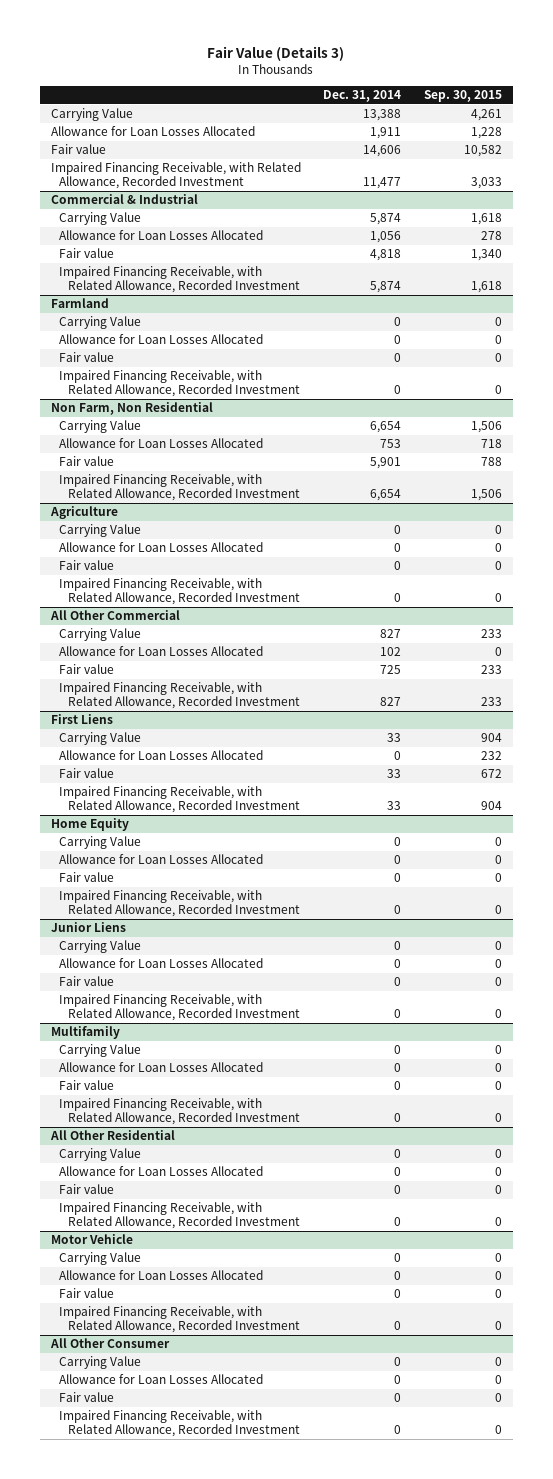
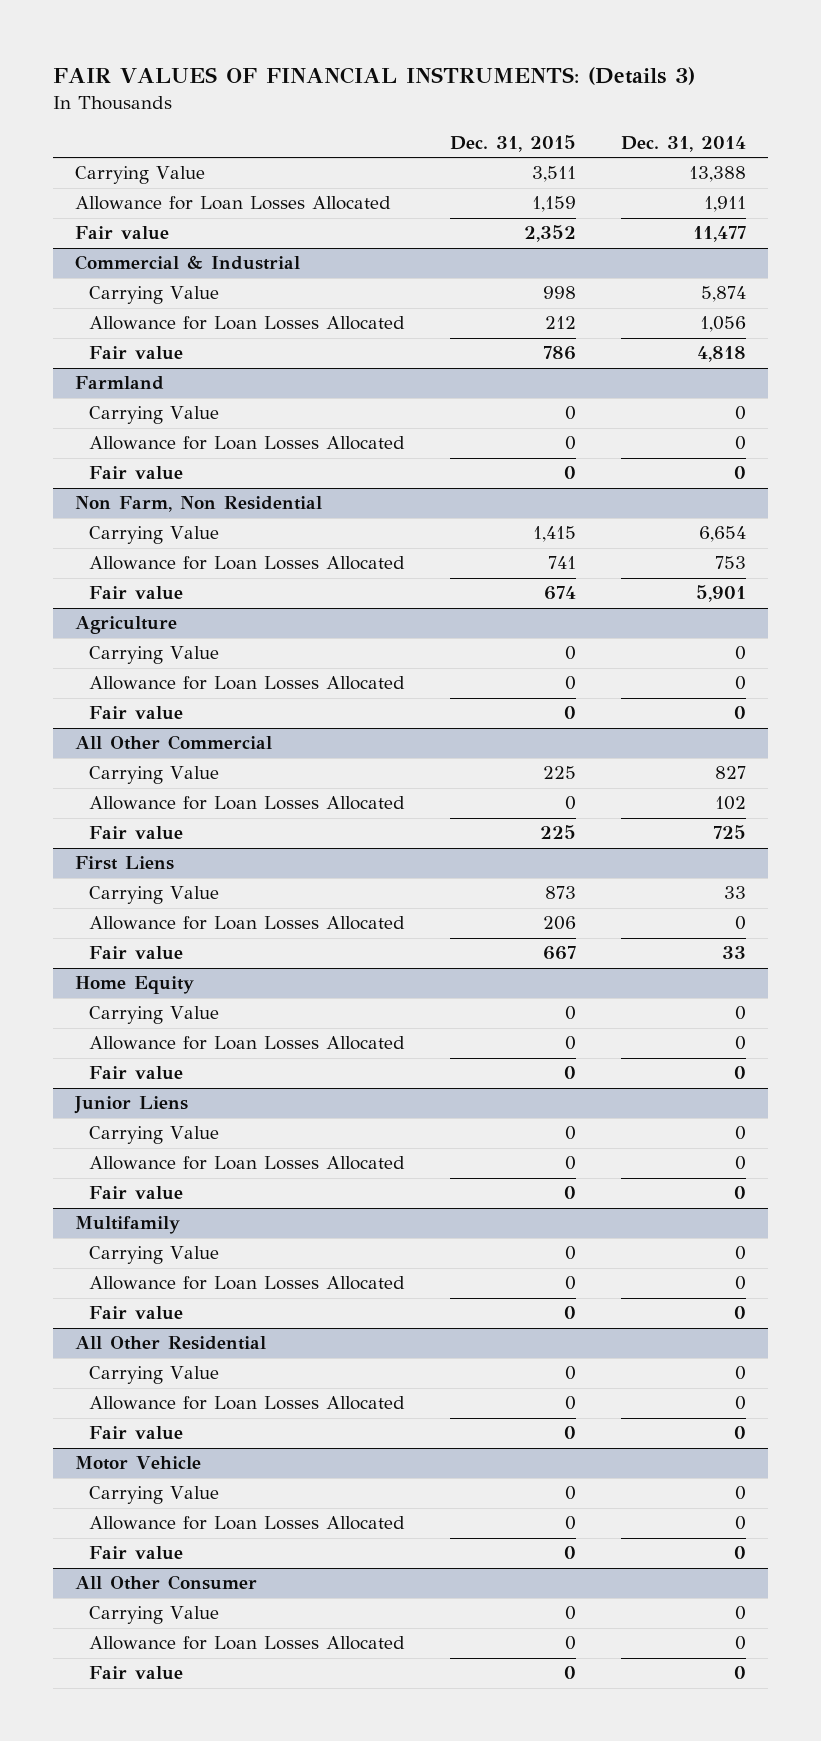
[207,45,345,61] Fair Value (Details 3) -> [52,66,695,85] FAIR VALUES OF FINANCIAL INSTRUMENTS: (Details 3)
[423,90,502,103] Sep. 30, 2015 -> none
none -> [449,135,576,153] Dec. 31, 2015
[50,162,301,189] Impaired Financing Receivable, with Related Allowance, Recorded Investment -> none
[363,145,402,158] 14,606 -> [692,226,746,243] 11,477
[59,266,300,293] Impaired Financing Receivable, with Related Allowance, Recorded Investment -> none
[59,370,300,397] Impaired Financing Receivable, with Related Allowance, Recorded Investment -> none
[59,474,300,501] Impaired Financing Receivable, with Related Allowance, Recorded Investment -> none
[59,578,300,605] Impaired Financing Receivable, with Related Allowance, Recorded Investment -> none
[59,682,300,709] Impaired Financing Receivable, with Related Allowance, Recorded Investment -> none
[59,786,300,813] Impaired Financing Receivable, with Related Allowance, Recorded Investment -> none
[59,890,300,917] Impaired Financing Receivable, with Related Allowance, Recorded Investment -> none
[59,994,300,1021] Impaired Financing Receivable, with Related Allowance, Recorded Investment -> none
[59,1098,300,1125] Impaired Financing Receivable, with Related Allowance, Recorded Investment -> none
[59,1202,300,1229] Impaired Financing Receivable, with Related Allowance, Recorded Investment -> none
[59,1306,300,1333] Impaired Financing Receivable, with Related Allowance, Recorded Investment -> none
[59,1410,300,1437] Impaired Financing Receivable, with Related Allowance, Recorded Investment -> none

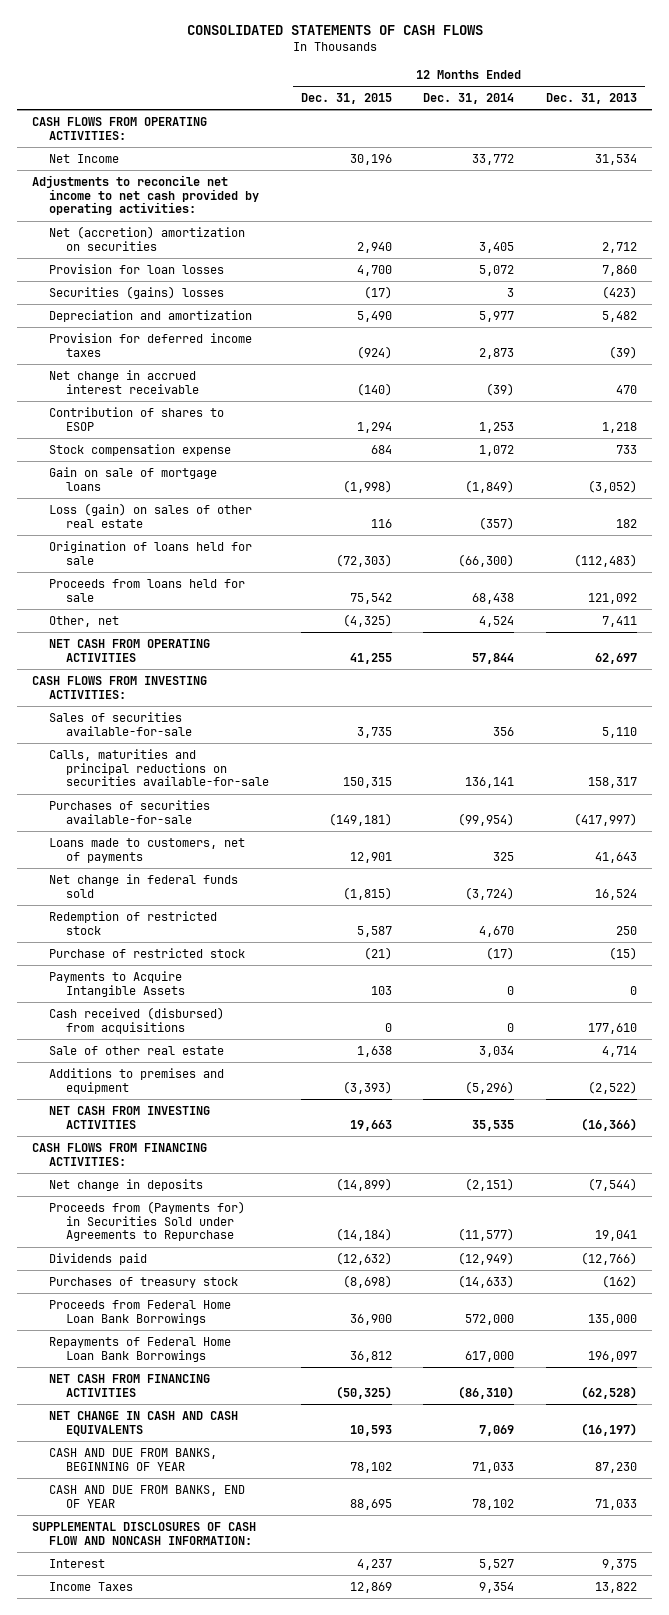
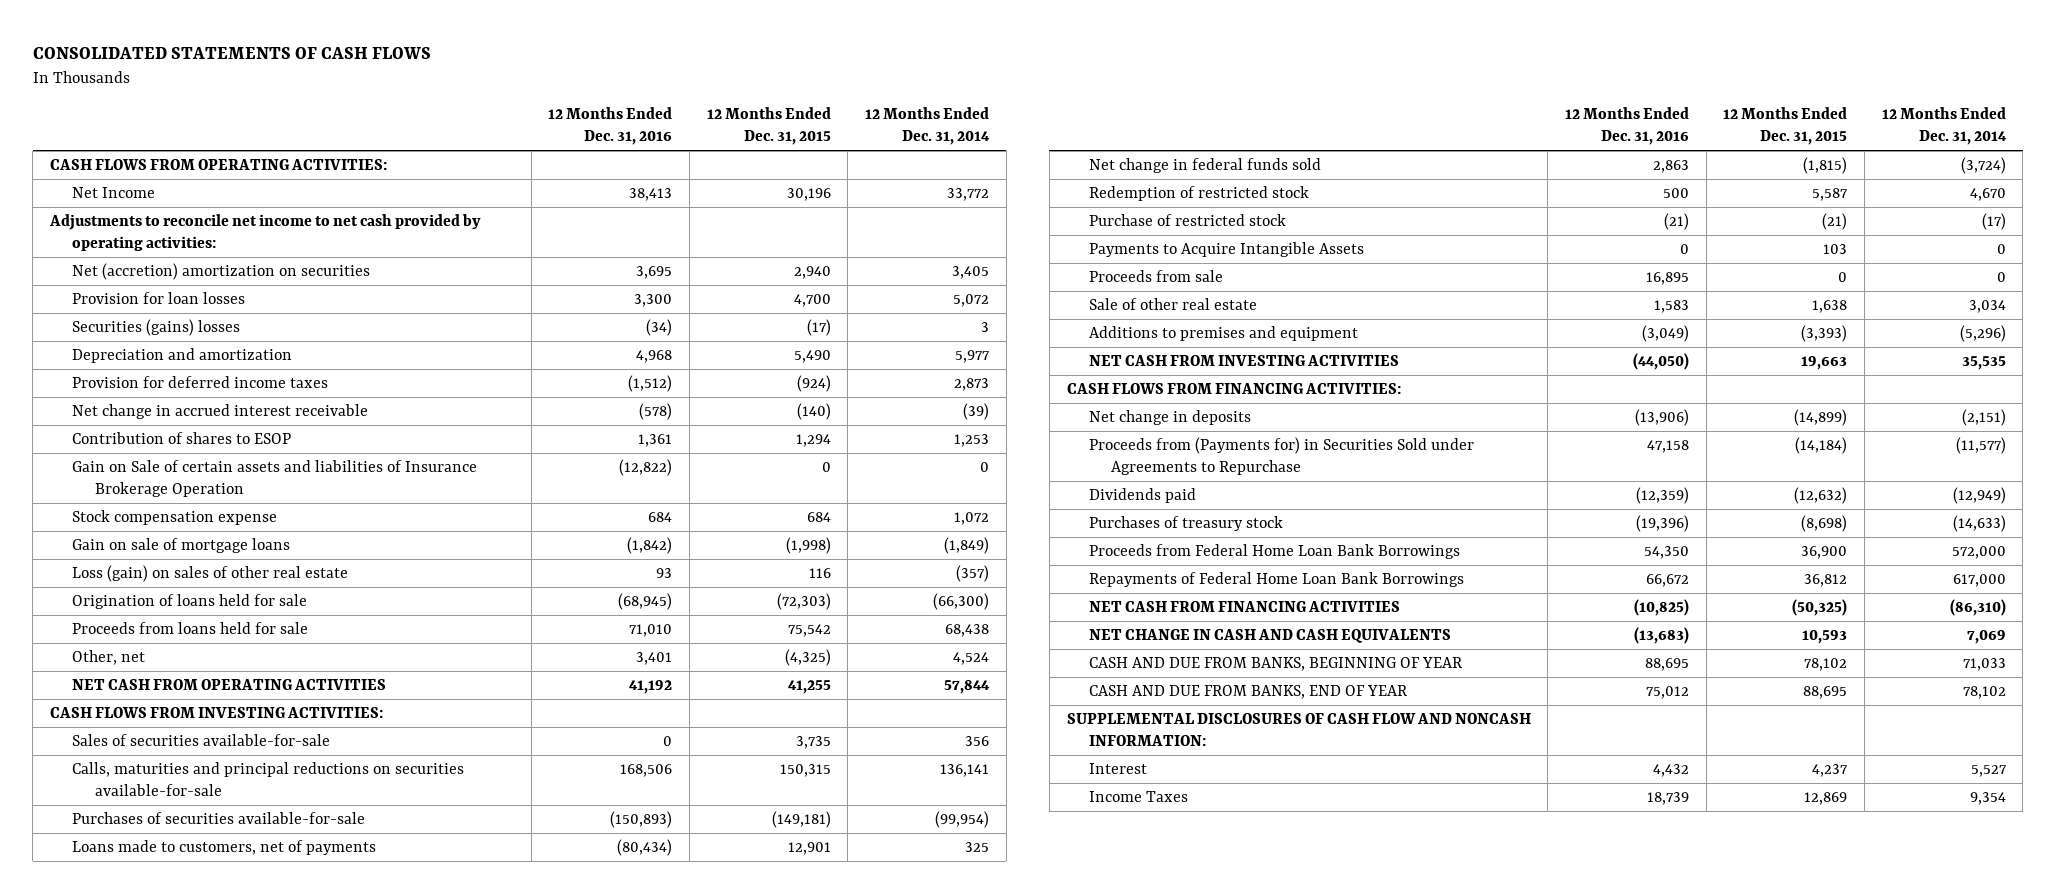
[545,93,637,105] Dec. 31, 2013 -> none
none -> [548,106,673,146] 12 Months Ended Dec. 31, 2016
none -> [72,459,478,498] Gain on Sale of certain assets and liabilities of Insurance Brokerage Operation
[49,1006,225,1034] Cash received (disbursed) from acquisitions -> none
none -> [1088,269,1223,282] Proceeds from sale

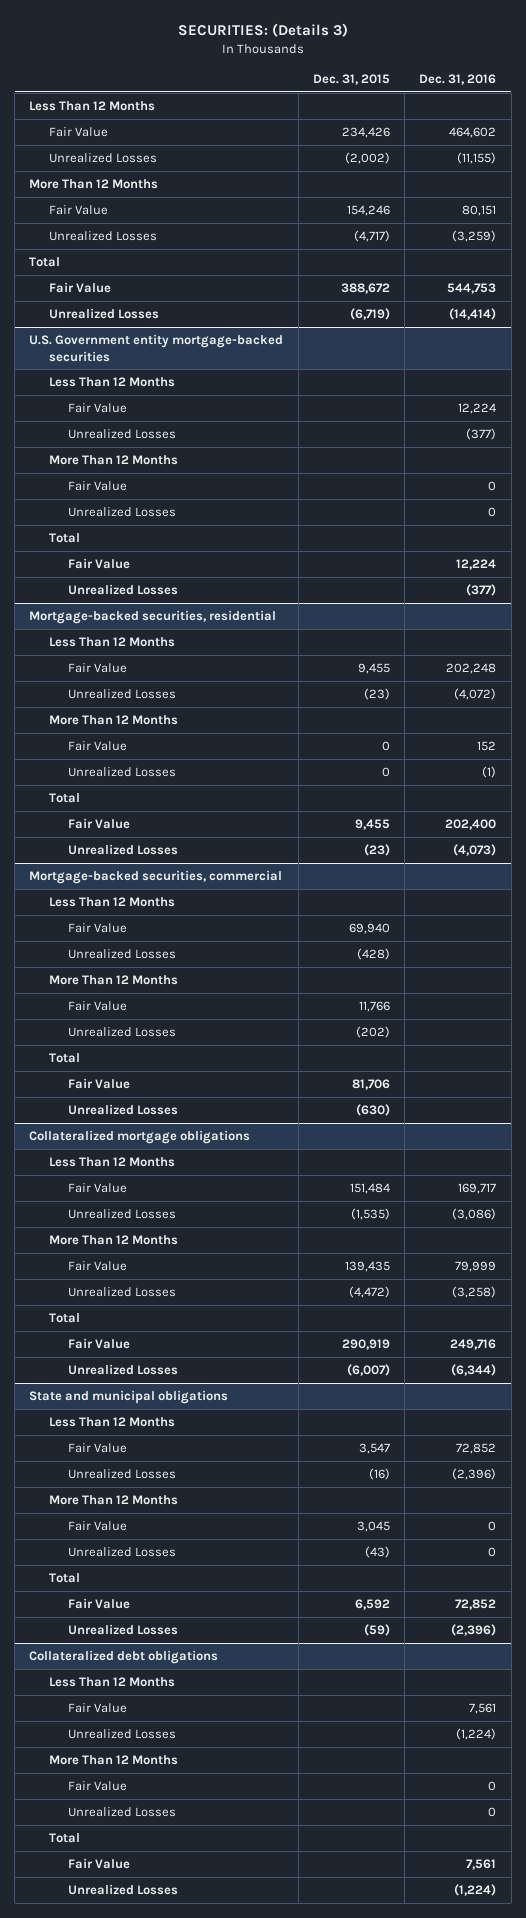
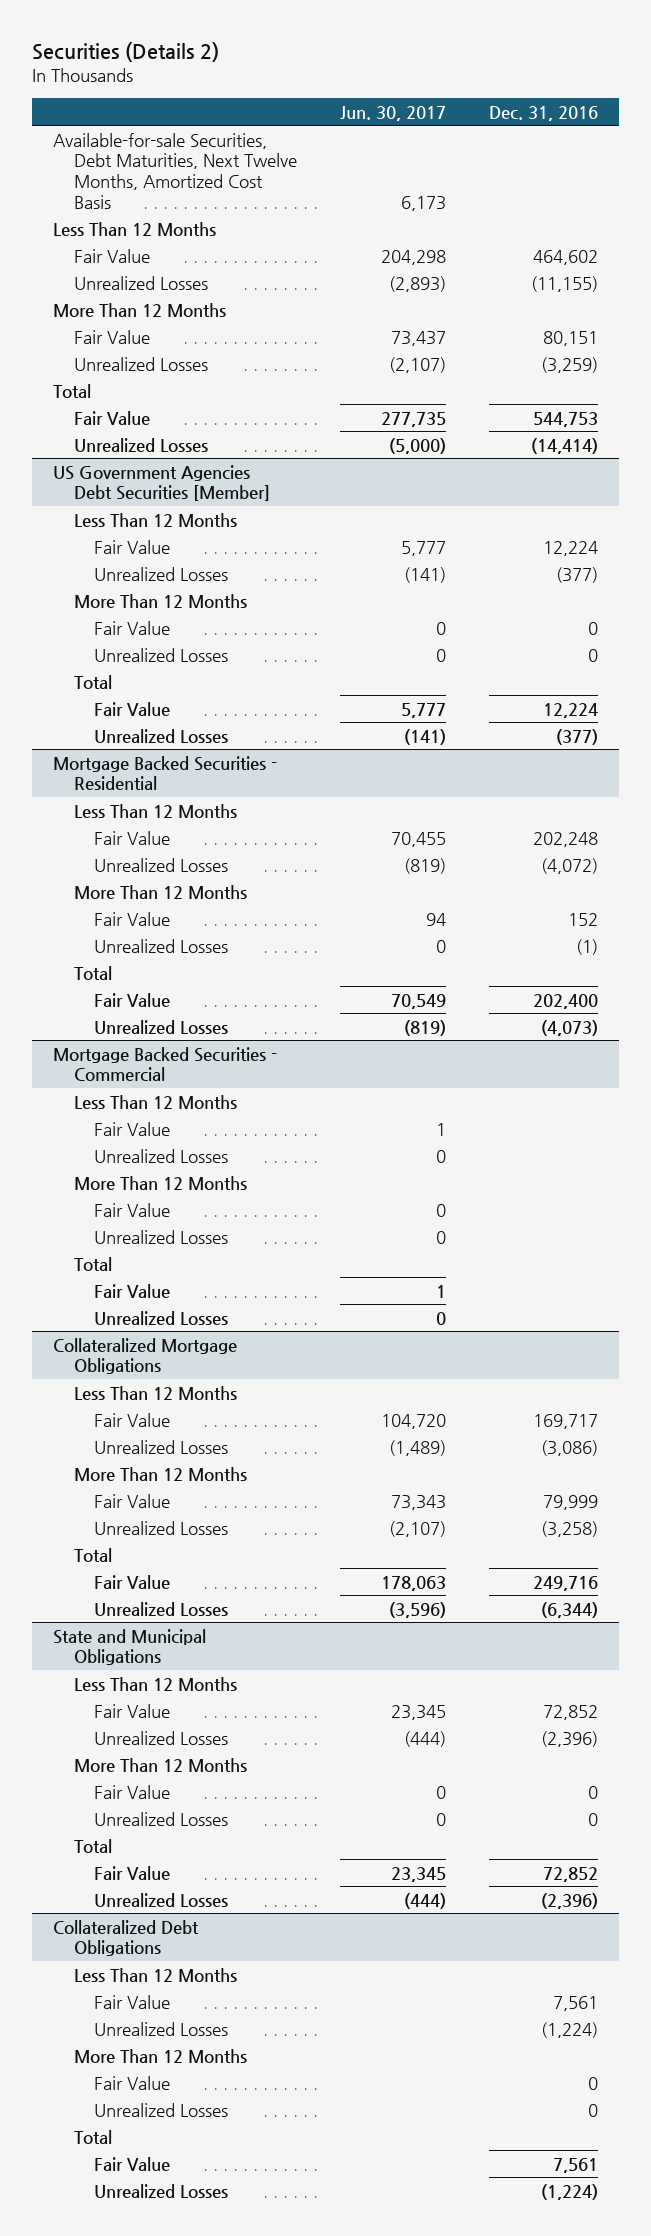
[177,23,348,38] SECURITIES: (Details 3) -> [31,42,219,63] Securities (Details 2)
[312,74,390,86] Dec. 31, 2015 -> none
none -> [339,105,446,121] Jun. 30, 2017
none -> [53,132,297,209] Available-for-sale Securities, Debt Maturities, Next Twelve Months, Amortized Cost Basis
[29,333,284,362] U.S. Government entity mortgage-backed securities -> [53,464,270,502] US Government Agencies Debt Securities [Member]
[29,609,277,624] Mortgage-backed securities, residential -> [53,755,278,791] Mortgage Backed Securities - Residential
[29,869,283,884] Mortgage-backed securities, commercial -> [53,1046,278,1083] Mortgage Backed Securities - Commercial
[29,1129,251,1144] Collateralized mortgage obligations -> [53,1337,238,1375] Collateralized Mortgage Obligations
[29,1389,229,1404] State and municipal obligations -> [53,1628,207,1666] State and Municipal Obligations
[29,1649,219,1664] Collateralized debt obligations -> [53,1919,200,1957] Collateralized Debt Obligations

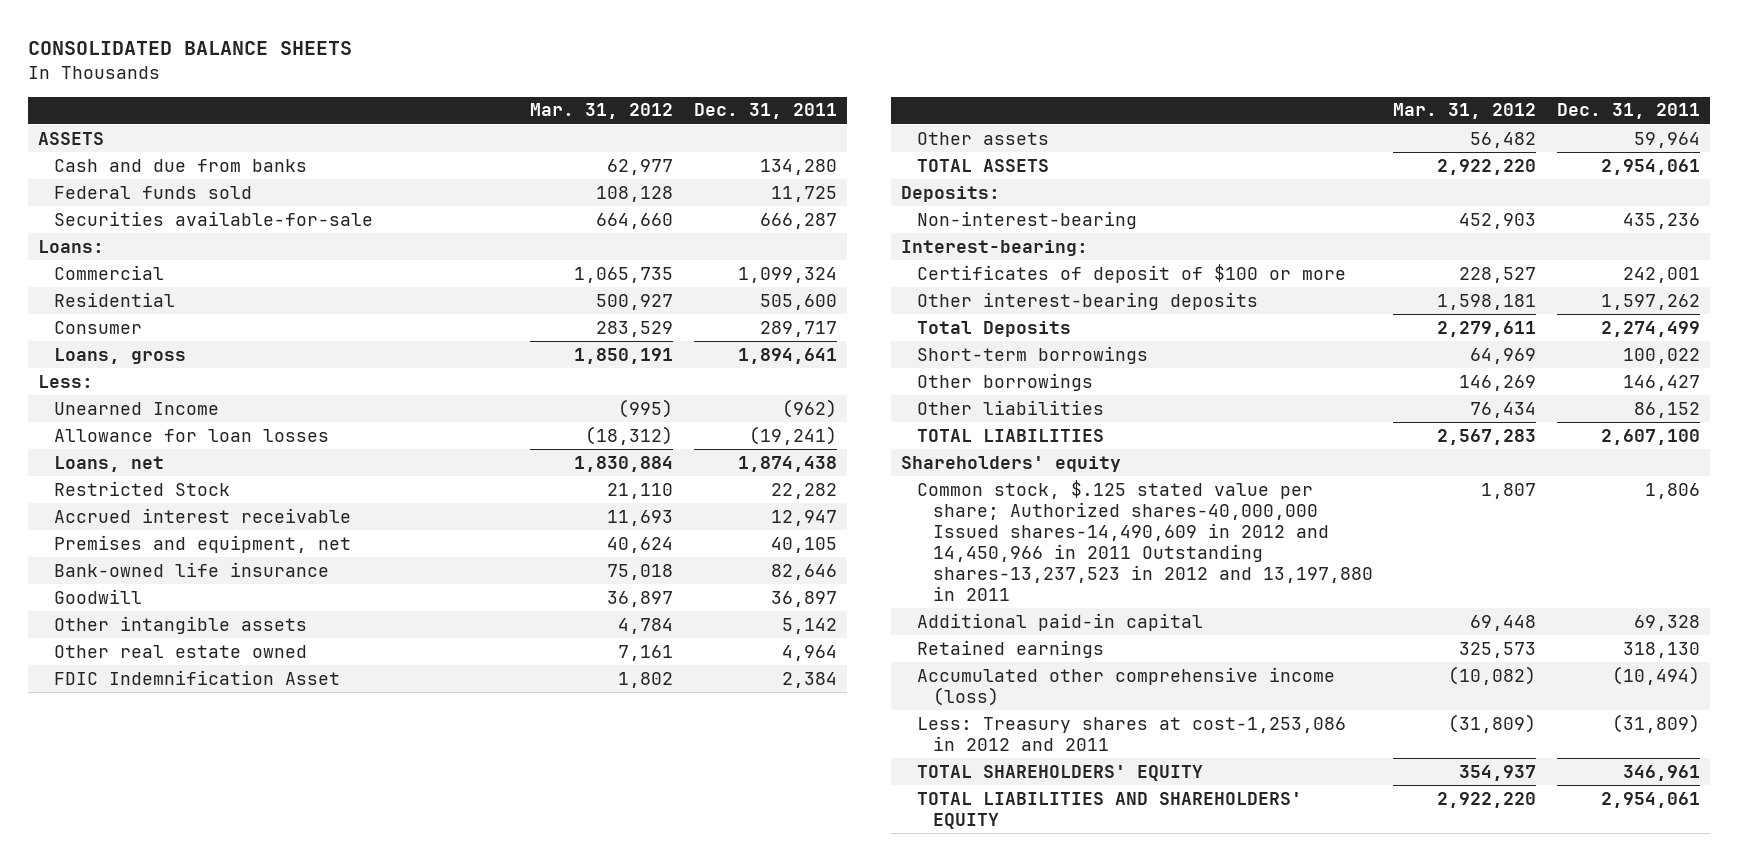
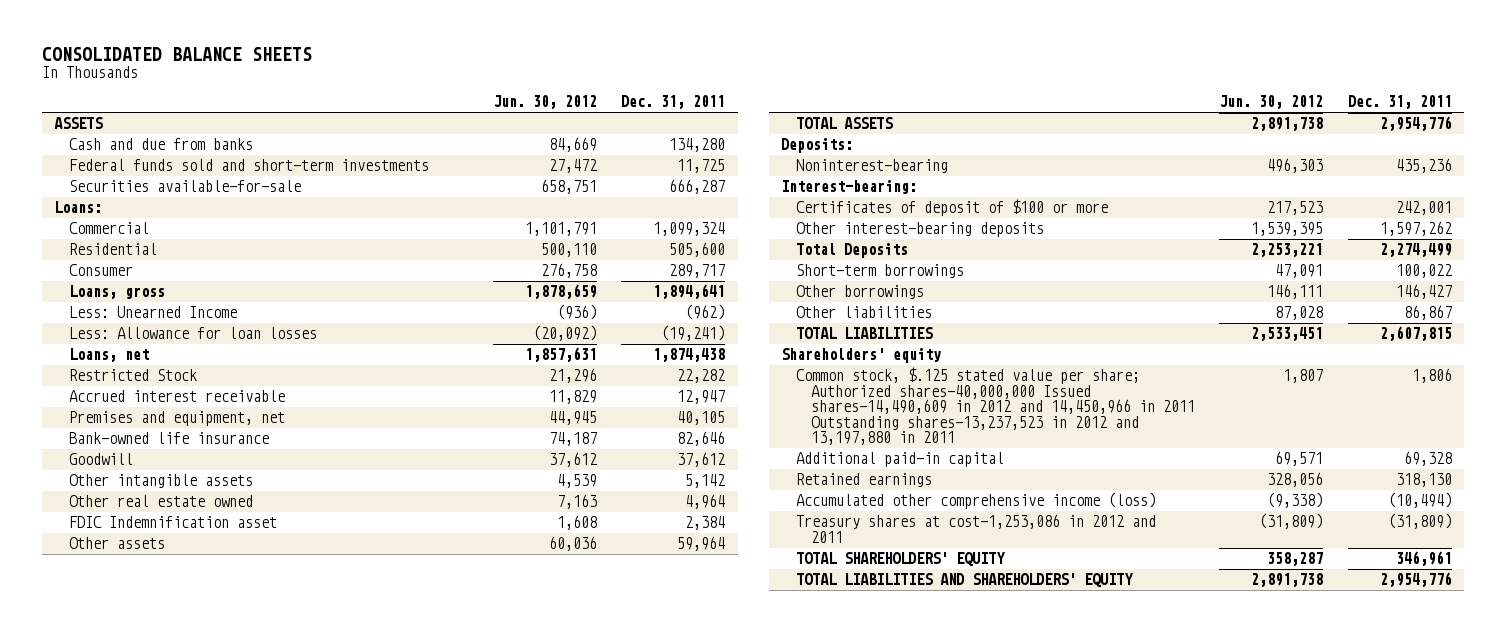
[530,103,674,120] Mar. 31, 2012 -> none
none -> [492,95,597,110] Jun. 30, 2012
[54,185,253,199] Federal funds sold -> [69,159,430,172] Federal funds sold and short-term investments
[38,374,94,388] Less: -> none
[54,401,220,415] Unearned Income -> [69,306,238,319] Less: Unearned Income
[54,428,330,442] Allowance for loan losses -> [69,327,318,340] Less: Allowance for loan losses
[770,590,837,607] 36,897 -> [677,452,726,468] 37,612
[54,669,341,685] FDIC Indemnification Asset -> [69,516,278,529] FDIC Indemnification asset
[1600,158,1700,175] 2,954,061 -> [1380,116,1453,132] 2,954,776
[917,210,1138,229] Non-interest-bearing -> [795,159,948,174] Noninterest-bearing
[1633,401,1700,418] 86,152 -> [1404,305,1453,321] 86,867
[1600,428,1700,445] 2,607,100 -> [1380,326,1453,342] 2,607,815
[917,716,1347,751] Less: Treasury shares at cost-1,253,086 in 2012 and 2011 -> [795,514,1156,543] Treasury shares at cost-1,253,086 in 2012 and 2011
[1600,791,1700,808] 2,954,061 -> [1380,572,1453,588] 2,954,776

